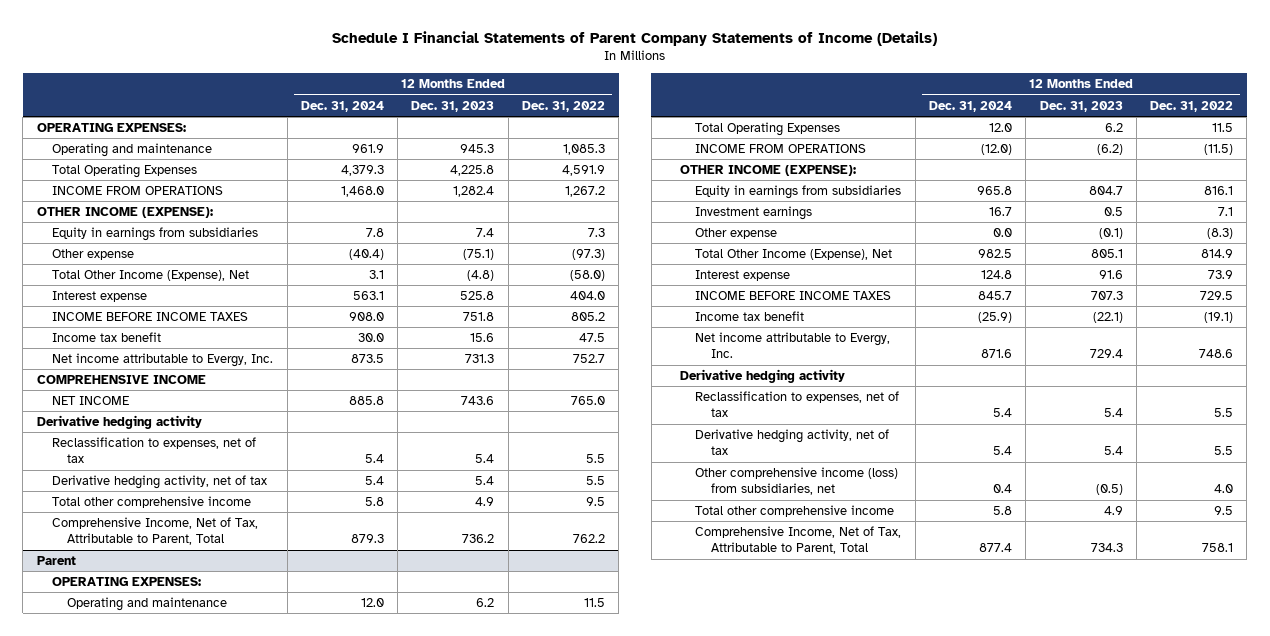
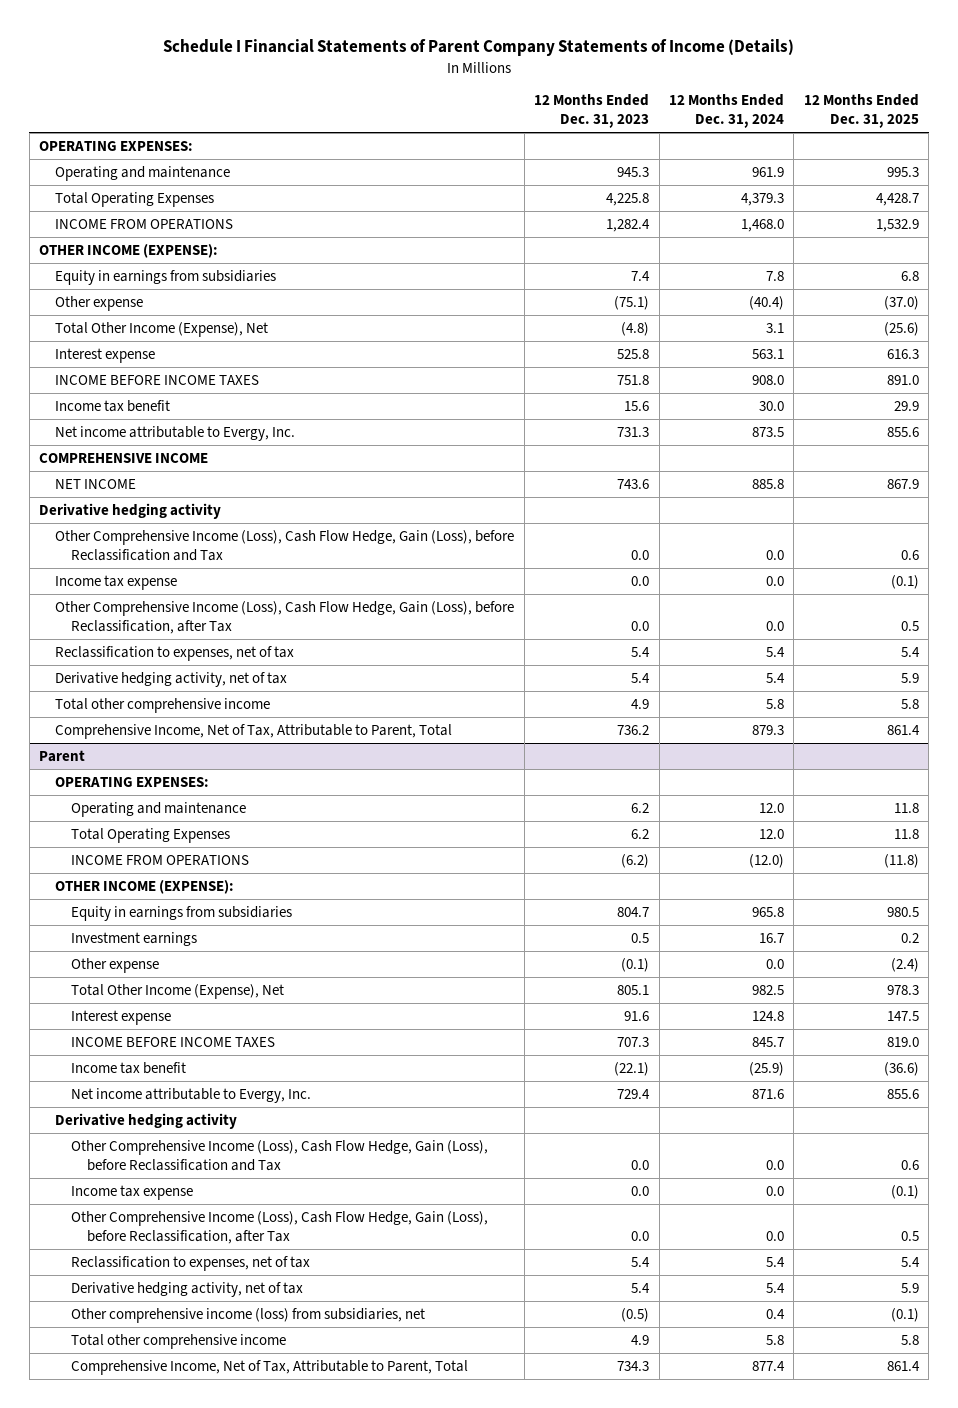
[521,100,605,112] Dec. 31, 2022 -> none
none -> [803,94,919,129] 12 Months Ended Dec. 31, 2025
none -> [55,529,515,561] Other Comprehensive Income (Loss), Cash Flow Hedge, Gain (Loss), before Reclassification and Tax
none -> [55,574,178,590] Income tax expense
none -> [55,600,515,634] Other Comprehensive Income (Loss), Cash Flow Hedge, Gain (Loss), before Reclassification, after Tax
none -> [71,1139,489,1171] Other Comprehensive Income (Loss), Cash Flow Hedge, Gain (Loss), before Reclassification and Tax
none -> [71,1184,194,1200] Income tax expense
none -> [71,1210,489,1244] Other Comprehensive Income (Loss), Cash Flow Hedge, Gain (Loss), before Reclassification, after Tax

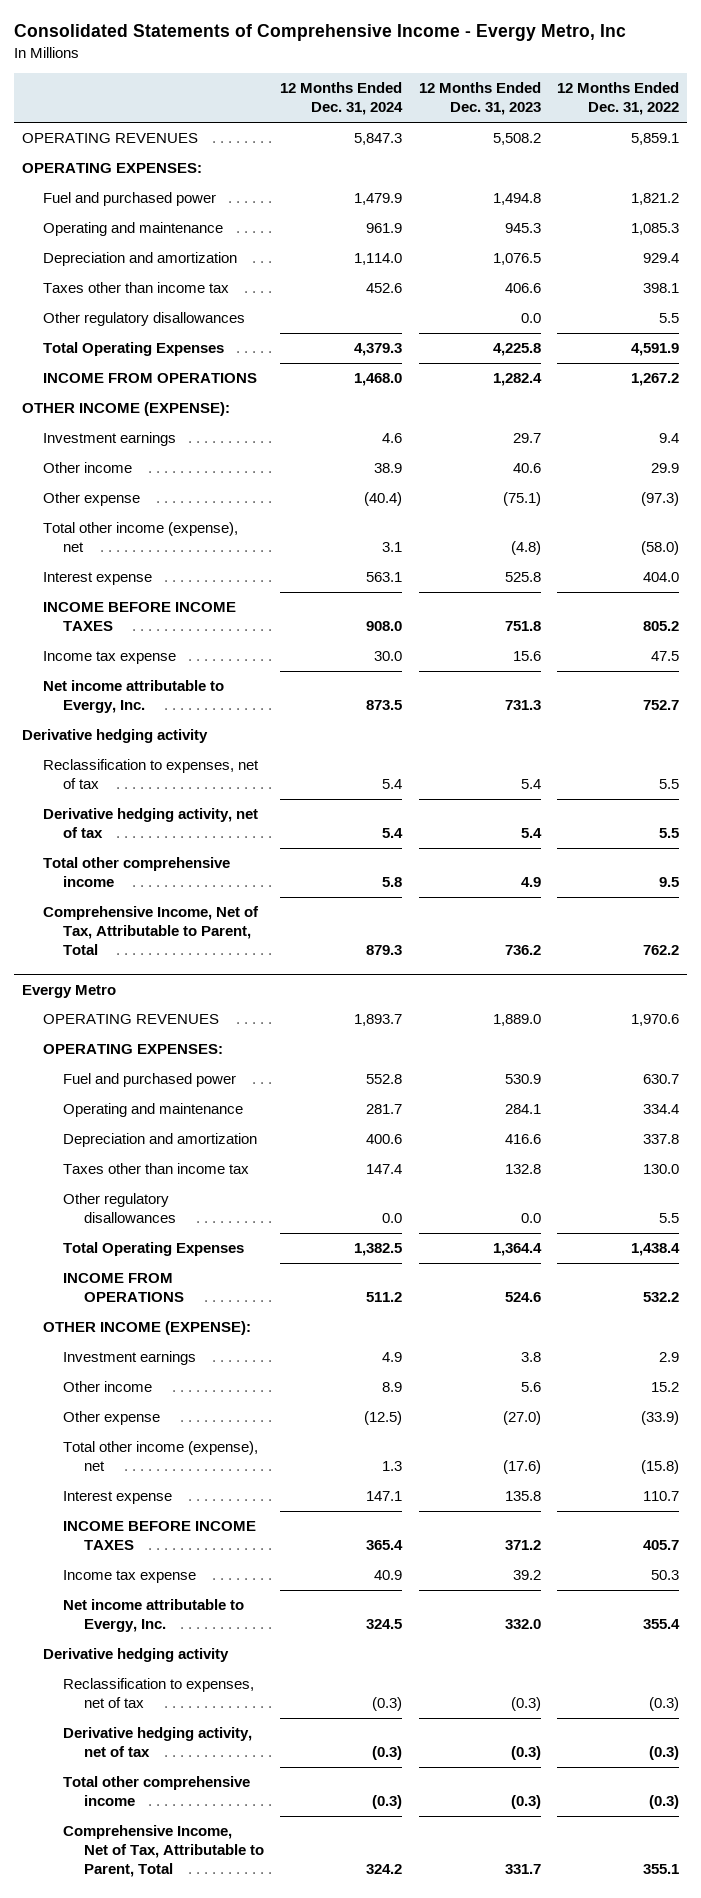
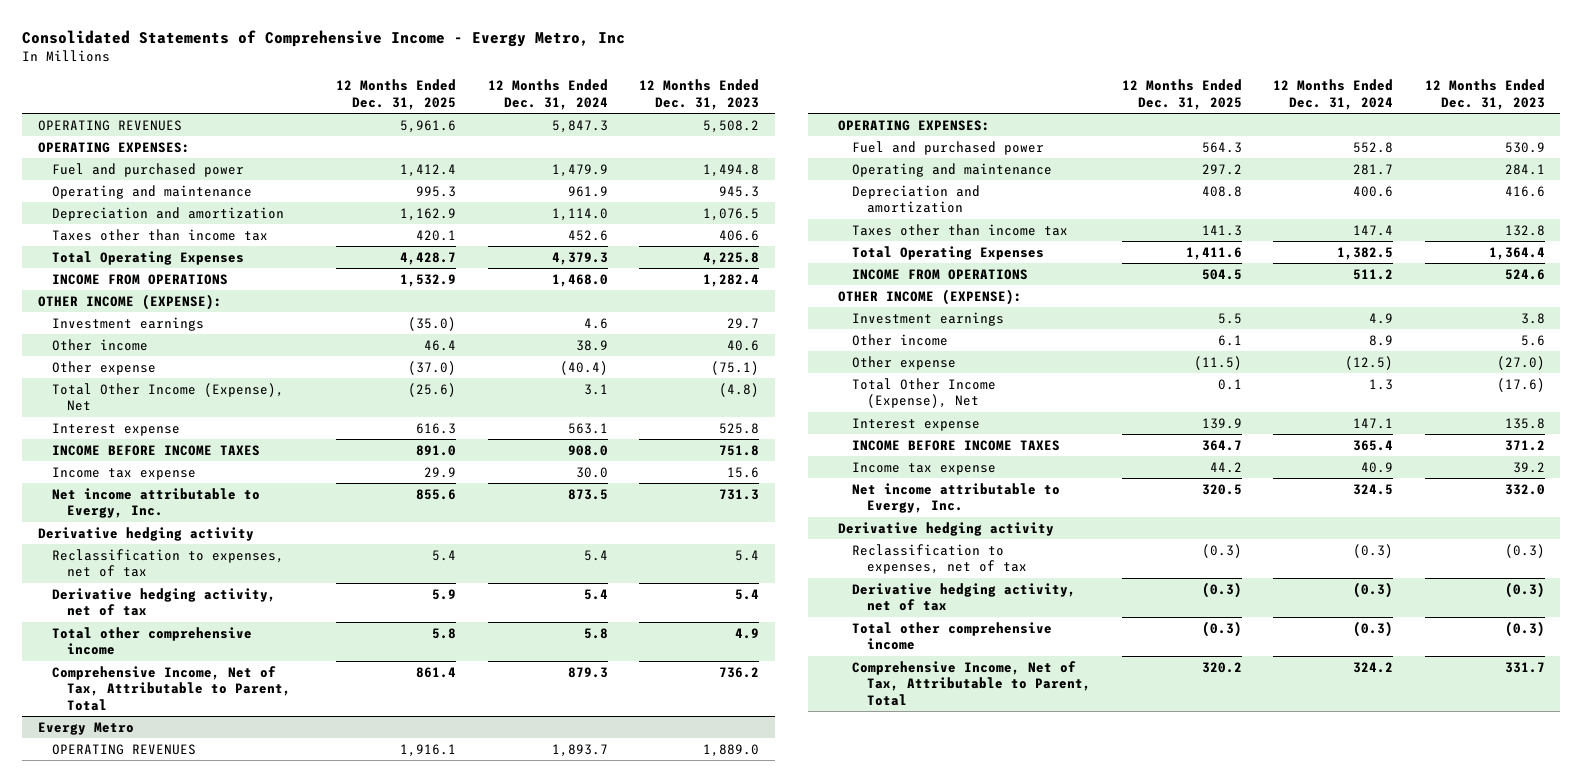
[557,82,680,116] 12 Months Ended Dec. 31, 2022 -> none
none -> [336,79,457,111] 12 Months Ended Dec. 31, 2025
[42,312,245,327] Other regulatory disallowances -> none
[42,522,238,553] Total other income (expense), net -> [52,382,285,412] Total Other Income (Expense), Net
[63,1193,177,1224] Other regulatory disallowances -> none
[63,1441,259,1472] Total other income (expense), net -> [852,377,997,409] Total Other Income (Expense), Net

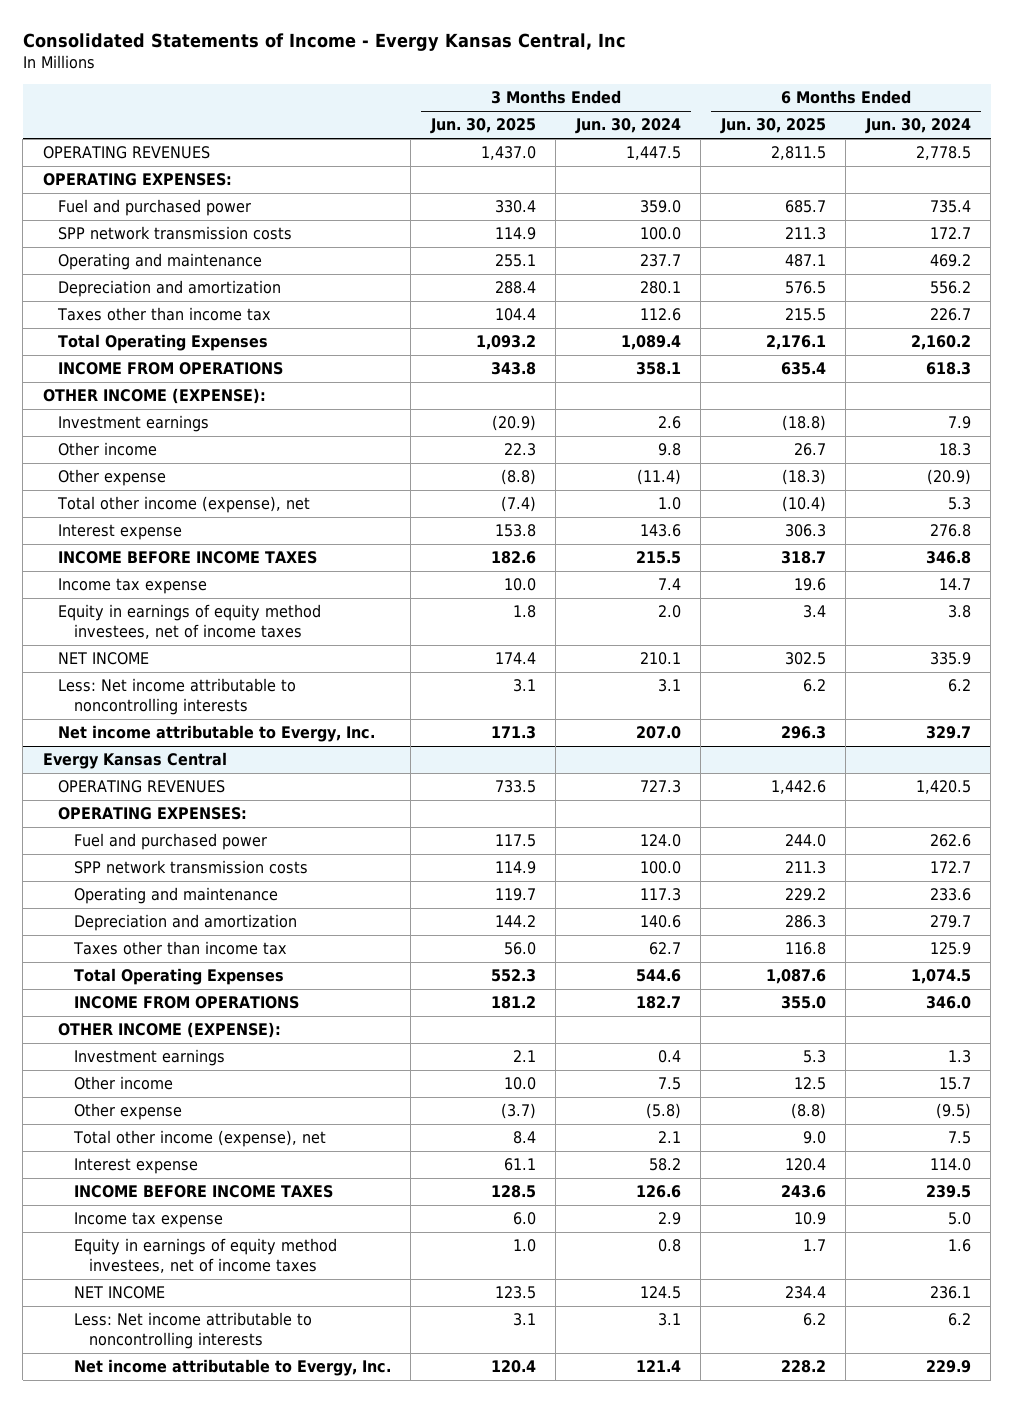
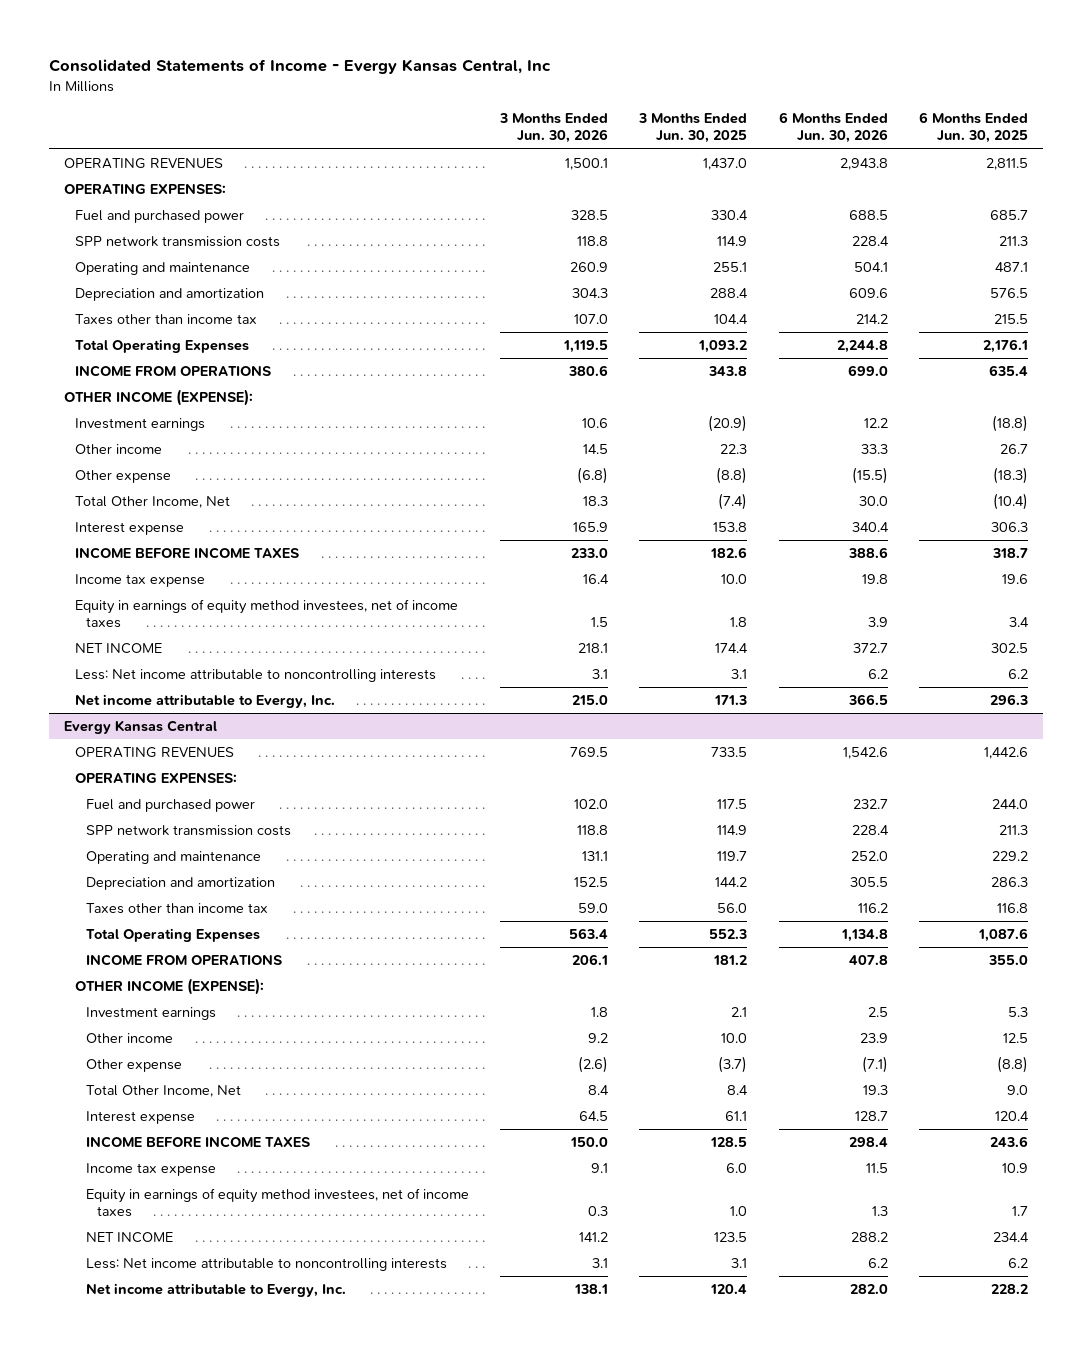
[574,118,681,135] Jun. 30, 2024 -> none
[864,118,971,135] Jun. 30, 2024 -> none
none -> [499,113,609,144] 3 Months Ended Jun. 30, 2026
none -> [778,112,888,144] 6 Months Ended Jun. 30, 2026
[57,496,311,514] Total other income (expense), net -> [75,496,231,509] Total Other Income, Net
[72,1130,326,1148] Total other income (expense), net -> [86,1085,242,1098] Total Other Income, Net

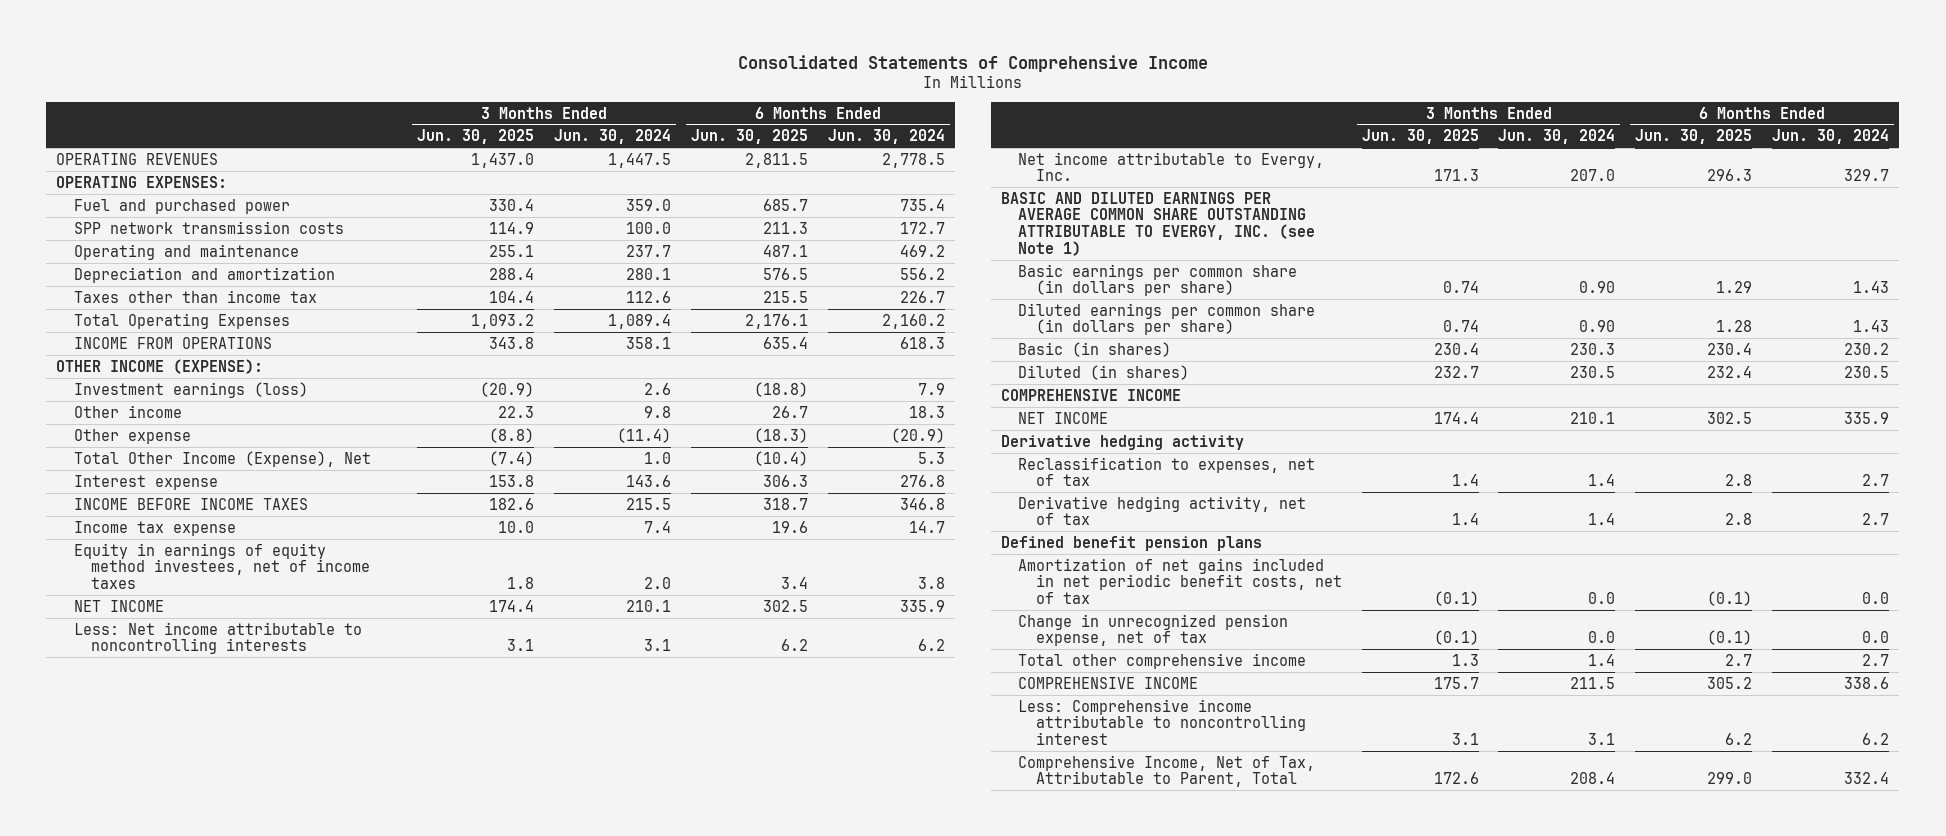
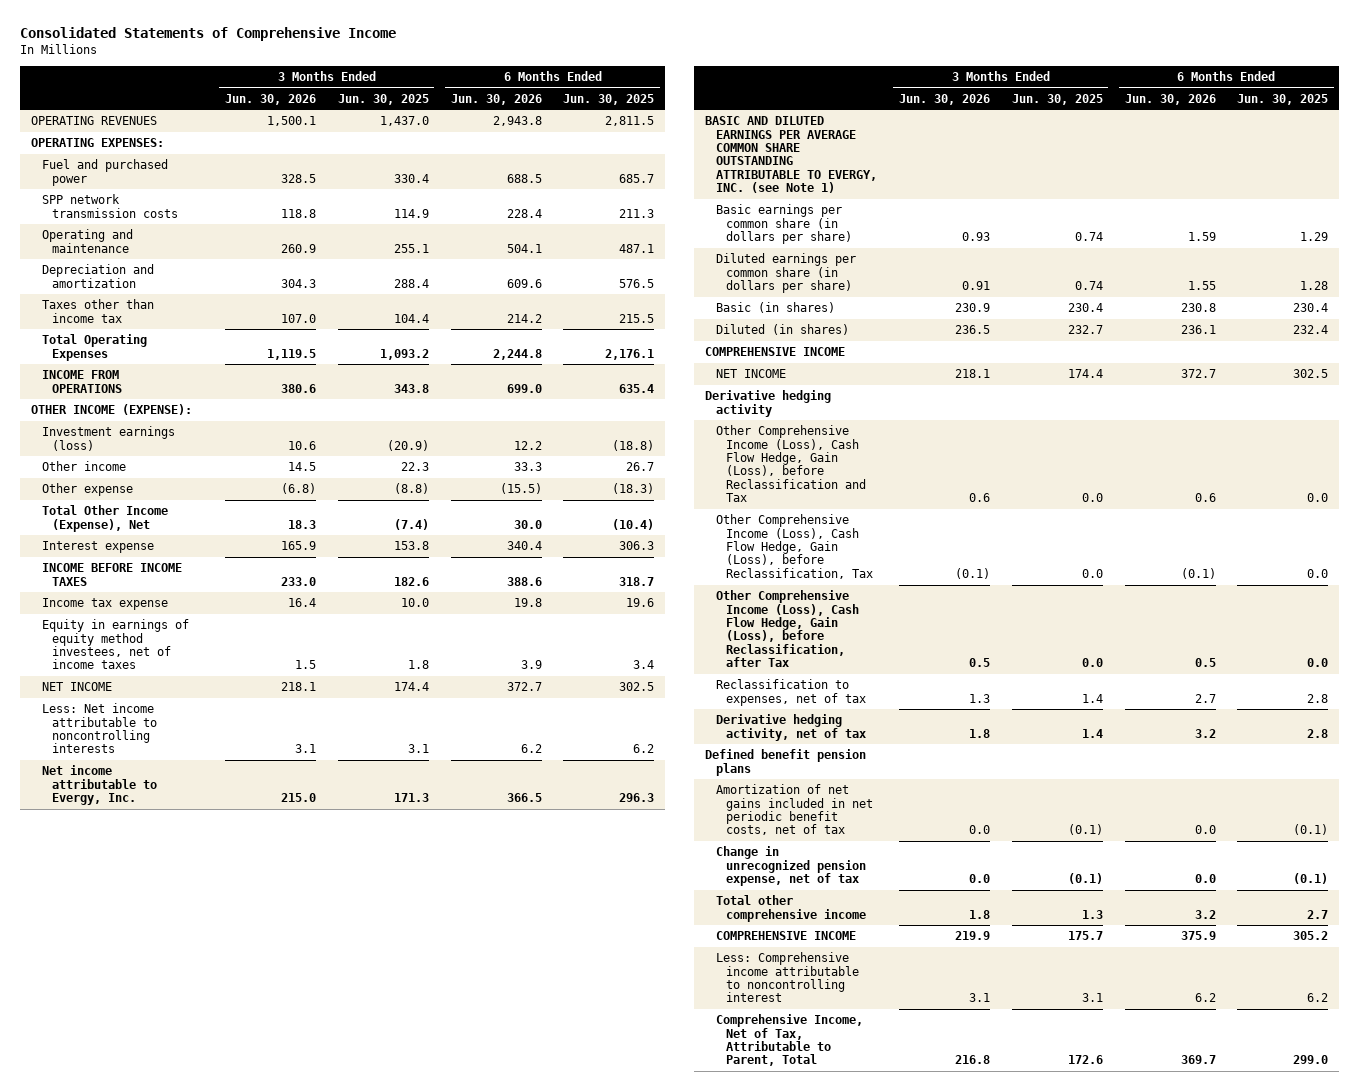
[554,129,672,145] Jun. 30, 2024 -> none
[827,129,945,145] Jun. 30, 2024 -> none
none -> [224,93,316,105] Jun. 30, 2026
none -> [450,93,542,105] Jun. 30, 2026
none -> [715,425,867,503] Other Comprehensive Income (Loss), Cash Flow Hedge, Gain (Loss), before Reclassification and Tax
none -> [715,514,874,579] Other Comprehensive Income (Loss), Cash Flow Hedge, Gain (Loss), before Reclassification, Tax
none -> [715,590,860,668] Other Comprehensive Income (Loss), Cash Flow Hedge, Gain (Loss), before Reclassification, after Tax

